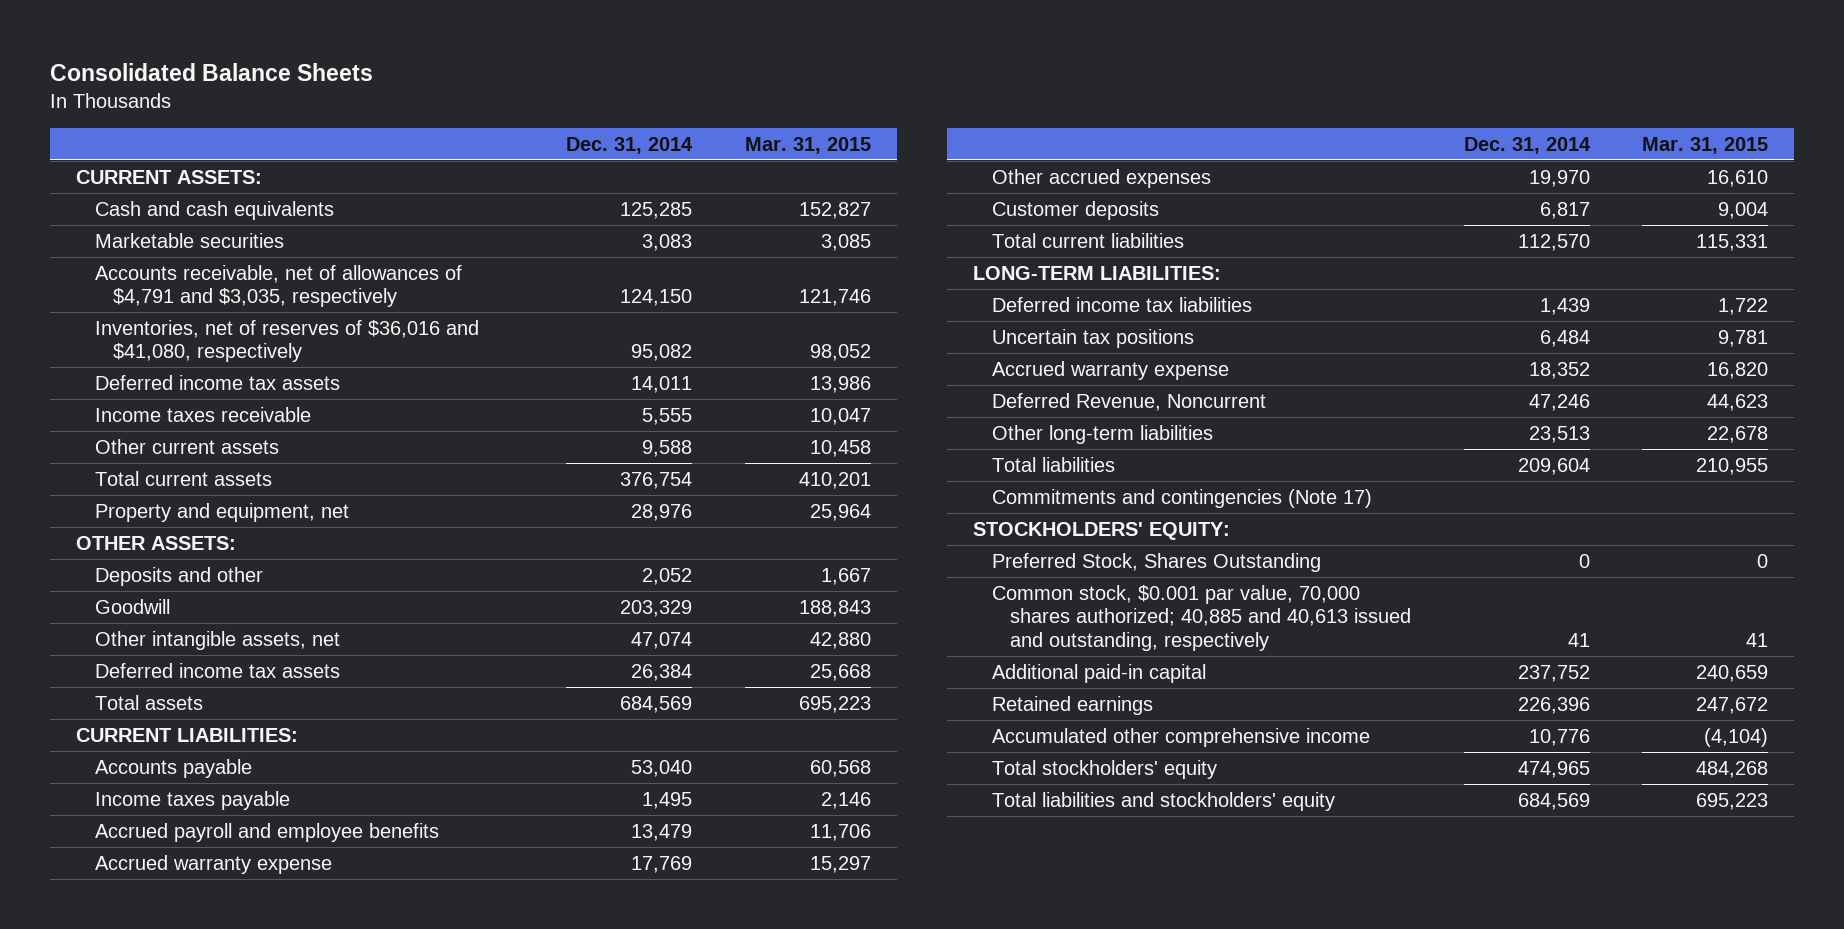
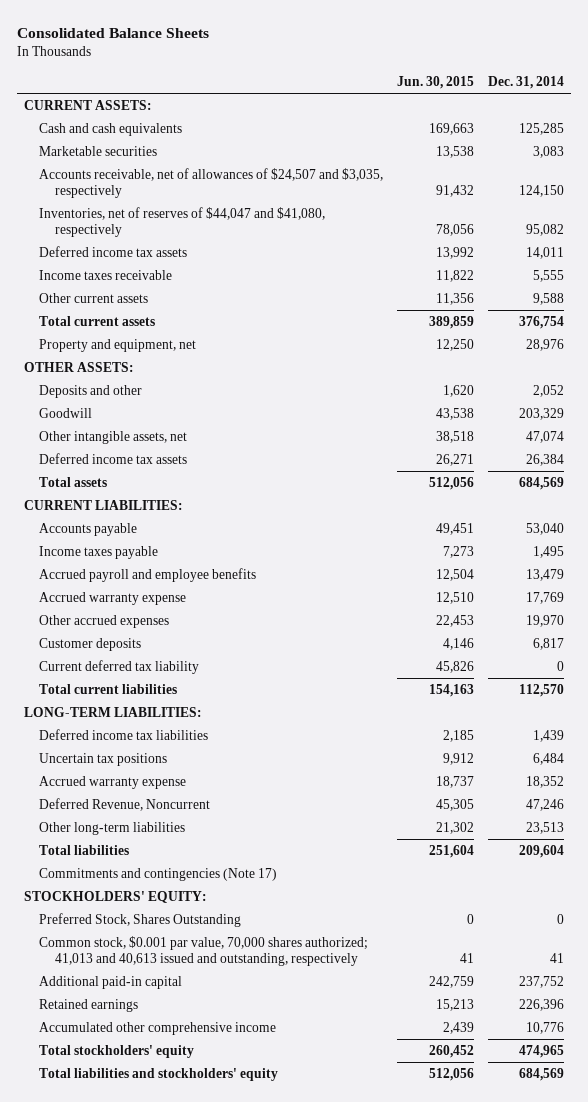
[744,136,871,154] Mar. 31, 2015 -> none
none -> [397,75,475,89] Jun. 30, 2015
[94,264,462,308] Accounts receivable, net of allowances of $4,791 and $3,035, respectively -> [39,168,384,198] Accounts receivable, net of allowances of $24,507 and $3,035, respectively
[94,319,479,363] Inventories, net of reserves of $36,016 and $41,080, respectively -> [39,207,326,237] Inventories, net of reserves of $44,047 and $41,080, respectively
none -> [39,660,200,675] Current deferred tax liability
[991,584,1411,651] Common stock, $0.001 par value, 70,000 shares authorized; 40,885 and 40,613 issued and outstanding, respectively -> [39,936,369,966] Common stock, $0.001 par value, 70,000 shares authorized; 41,013 and 40,613 issued and outstanding, respectively

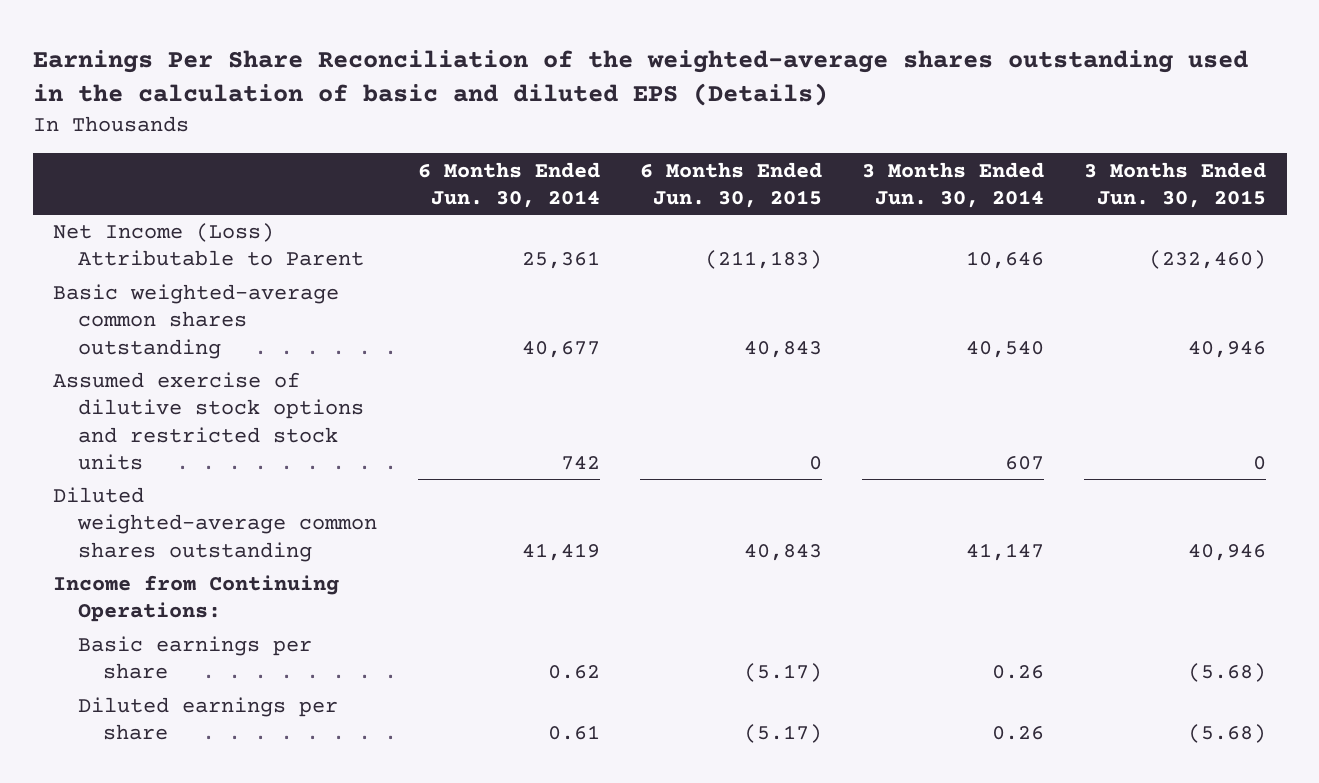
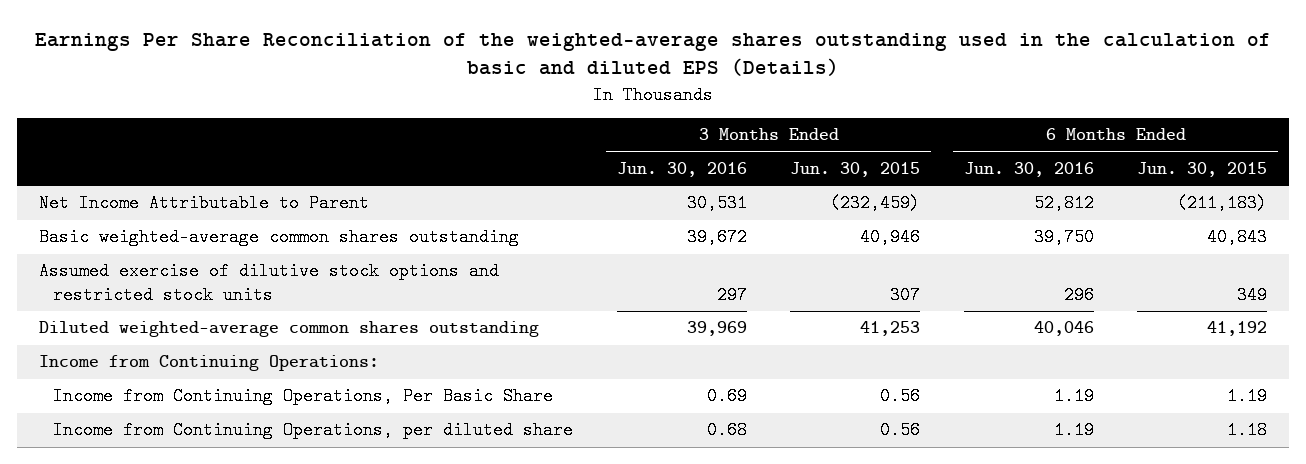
[417,161,600,208] 6 Months Ended Jun. 30, 2014 -> none
[862,161,1045,208] 3 Months Ended Jun. 30, 2014 -> none
none -> [616,162,747,178] Jun. 30, 2016
none -> [963,162,1094,178] Jun. 30, 2016
[53,223,365,267] Net Income (Loss) Attributable to Parent -> [38,194,369,213] Net Income Attributable to Parent
[1149,250,1267,270] (232,460) -> [830,194,921,213] (232,459)
[808,455,822,470] 0 -> [1237,286,1268,305] 349
[1253,455,1267,470] 0 -> [890,286,921,305] 307
[743,543,822,561] 40,843 -> [1207,321,1268,337] 41,192
[1188,543,1267,561] 40,946 -> [860,321,921,337] 41,253
[78,636,313,680] Basic earnings per share -> [53,387,554,406] Income from Continuing Operations, Per Basic Share
[743,663,822,683] (5.17) -> [1227,387,1268,406] 1.19
[1188,663,1267,683] (5.68) -> [880,387,921,406] 0.56
[78,697,339,741] Diluted earnings per share -> [53,421,574,440] Income from Continuing Operations, per diluted share
[743,724,822,744] (5.17) -> [1227,421,1268,440] 1.18
[1188,724,1267,744] (5.68) -> [880,421,921,440] 0.56

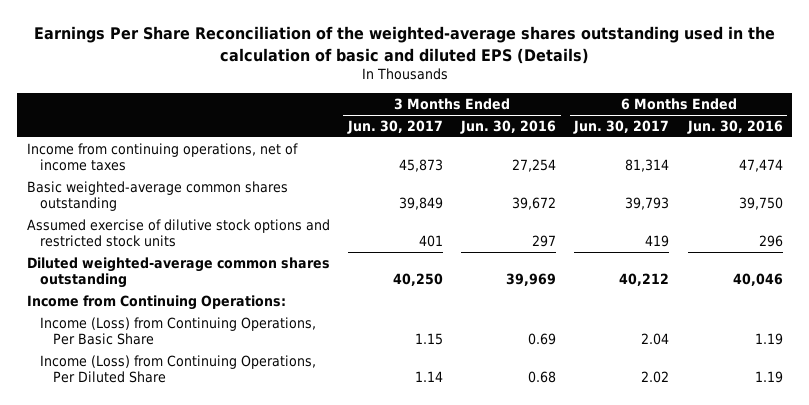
[790,162,921,178] Jun. 30, 2015 -> none
[1137,162,1268,178] Jun. 30, 2015 -> none
none -> [346,120,443,135] Jun. 30, 2017
none -> [573,120,670,135] Jun. 30, 2017
[38,194,369,213] Net Income Attributable to Parent -> none
none -> [26,142,298,172] Income from continuing operations, net of income taxes
[53,387,554,406] Income from Continuing Operations, Per Basic Share -> [39,316,316,346] Income (Loss) from Continuing Operations, Per Basic Share
[53,421,574,440] Income from Continuing Operations, per diluted share -> [39,354,316,384] Income (Loss) from Continuing Operations, Per Diluted Share

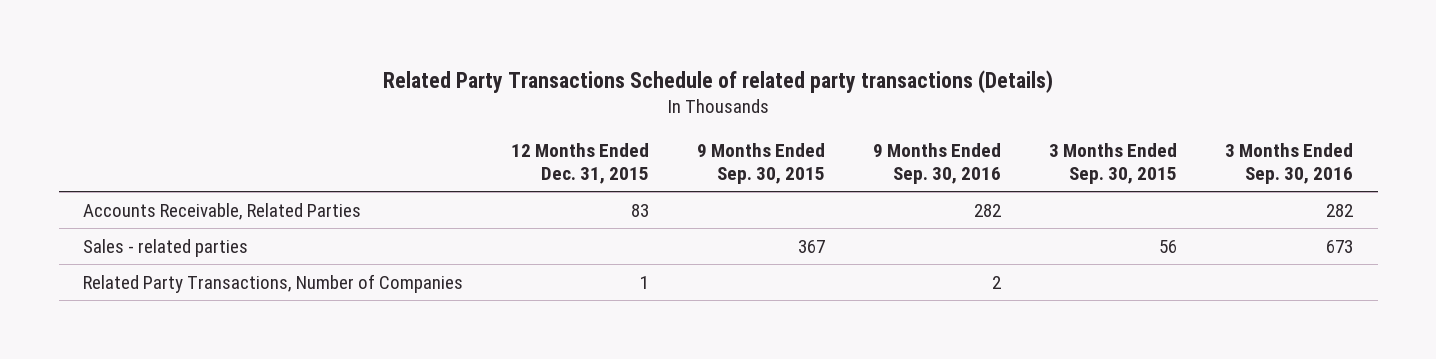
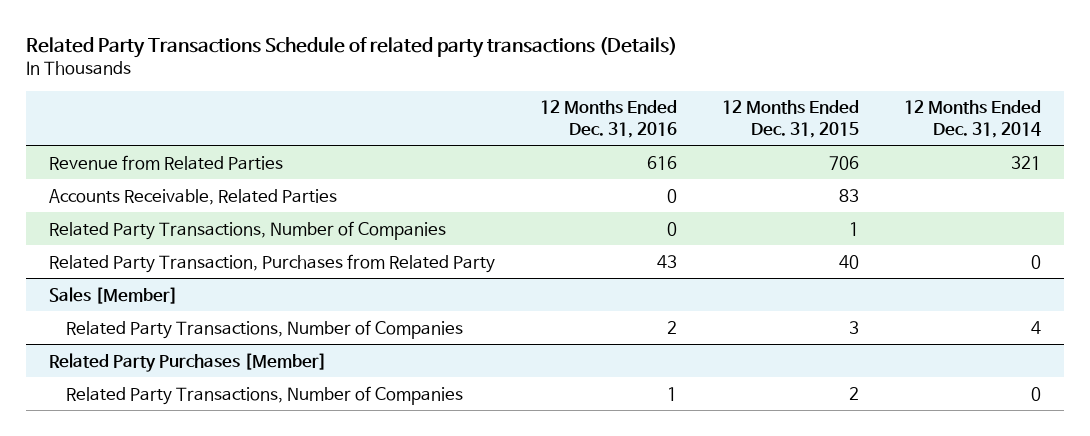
[697,142,826,185] 9 Months Ended Sep. 30, 2015 -> none
[873,142,1002,185] 9 Months Ended Sep. 30, 2016 -> none
[1049,142,1178,185] 3 Months Ended Sep. 30, 2015 -> none
[1225,142,1354,185] 3 Months Ended Sep. 30, 2016 -> none
none -> [539,100,677,138] 12 Months Ended Dec. 31, 2016
none -> [904,100,1042,138] 12 Months Ended Dec. 31, 2014
none -> [48,154,283,170] Revenue from Related Parties
[82,238,248,257] Sales - related parties -> none
none -> [48,253,495,273] Related Party Transaction, Purchases from Related Party
none -> [48,286,178,304] Sales [Member]
none -> [66,319,464,339] Related Party Transactions, Number of Companies
none -> [48,352,327,372] Related Party Purchases [Member]
none -> [66,385,464,405] Related Party Transactions, Number of Companies

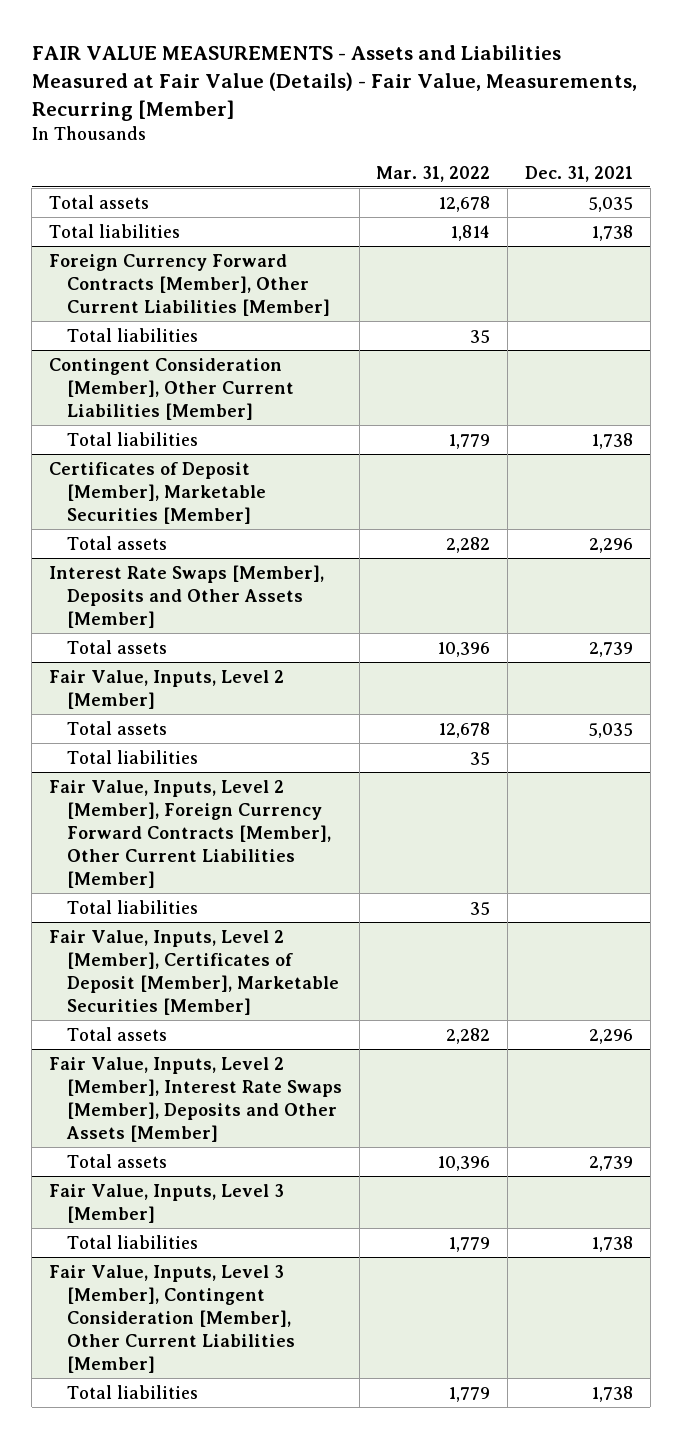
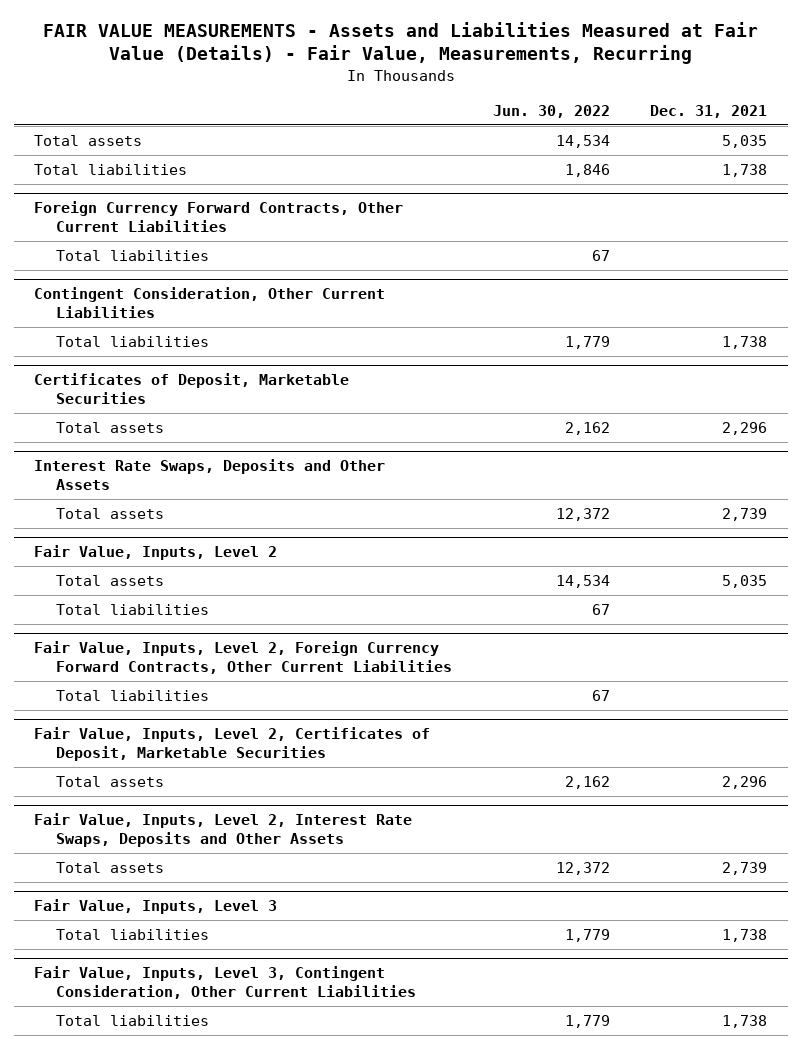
[31,44,637,121] FAIR VALUE MEASUREMENTS - Assets and Liabilities Measured at Fair Value (Details) - Fair Value, Measurements, Recurring [Member] -> [42,21,758,65] FAIR VALUE MEASUREMENTS - Assets and Liabilities Measured at Fair Value (Details) - Fair Value, Measurements, Recurring
[376,165,491,182] Mar. 31, 2022 -> none
none -> [492,104,610,118] Jun. 30, 2022
[49,253,330,316] Foreign Currency Forward Contracts [Member], Other Current Liabilities [Member] -> [33,201,403,232] Foreign Currency Forward Contracts, Other Current Liabilities
[49,357,294,420] Contingent Consideration [Member], Other Current Liabilities [Member] -> [33,287,385,318] Contingent Consideration, Other Current Liabilities
[49,461,266,524] Certificates of Deposit [Member], Marketable Securities [Member] -> [33,373,349,404] Certificates of Deposit, Marketable Securities
[49,564,325,628] Interest Rate Swaps [Member], Deposits and Other Assets [Member] -> [33,459,385,490] Interest Rate Swaps, Deposits and Other Assets
[49,669,285,709] Fair Value, Inputs, Level 2 [Member] -> [33,545,277,561] Fair Value, Inputs, Level 2
[49,779,331,888] Fair Value, Inputs, Level 2 [Member], Foreign Currency Forward Contracts [Member], Other Current Liabilities [Member] -> [33,641,452,674] Fair Value, Inputs, Level 2, Foreign Currency Forward Contracts, Other Current Liabilities
[49,929,339,1015] Fair Value, Inputs, Level 2 [Member], Certificates of Deposit [Member], Marketable Securities [Member] -> [33,727,430,761] Fair Value, Inputs, Level 2, Certificates of Deposit, Marketable Securities
[49,1056,342,1142] Fair Value, Inputs, Level 2 [Member], Interest Rate Swaps [Member], Deposits and Other Assets [Member] -> [33,813,412,847] Fair Value, Inputs, Level 2, Interest Rate Swaps, Deposits and Other Assets
[49,1183,285,1223] Fair Value, Inputs, Level 3 [Member] -> [33,899,277,915] Fair Value, Inputs, Level 3
[49,1264,295,1373] Fair Value, Inputs, Level 3 [Member], Contingent Consideration [Member], Other Current Liabilities [Member] -> [33,966,416,999] Fair Value, Inputs, Level 3, Contingent Consideration, Other Current Liabilities

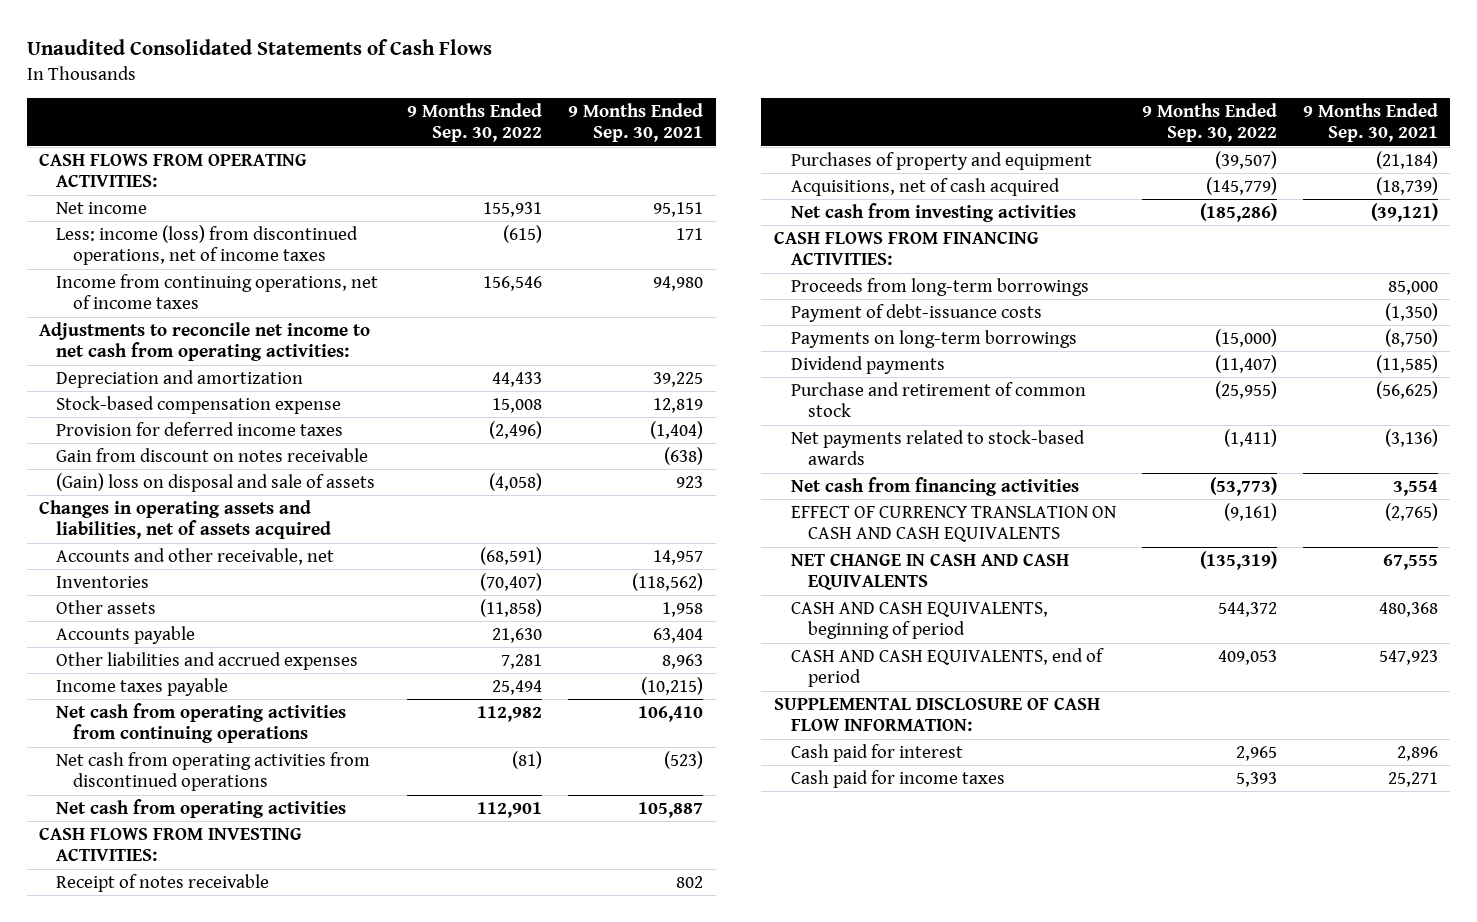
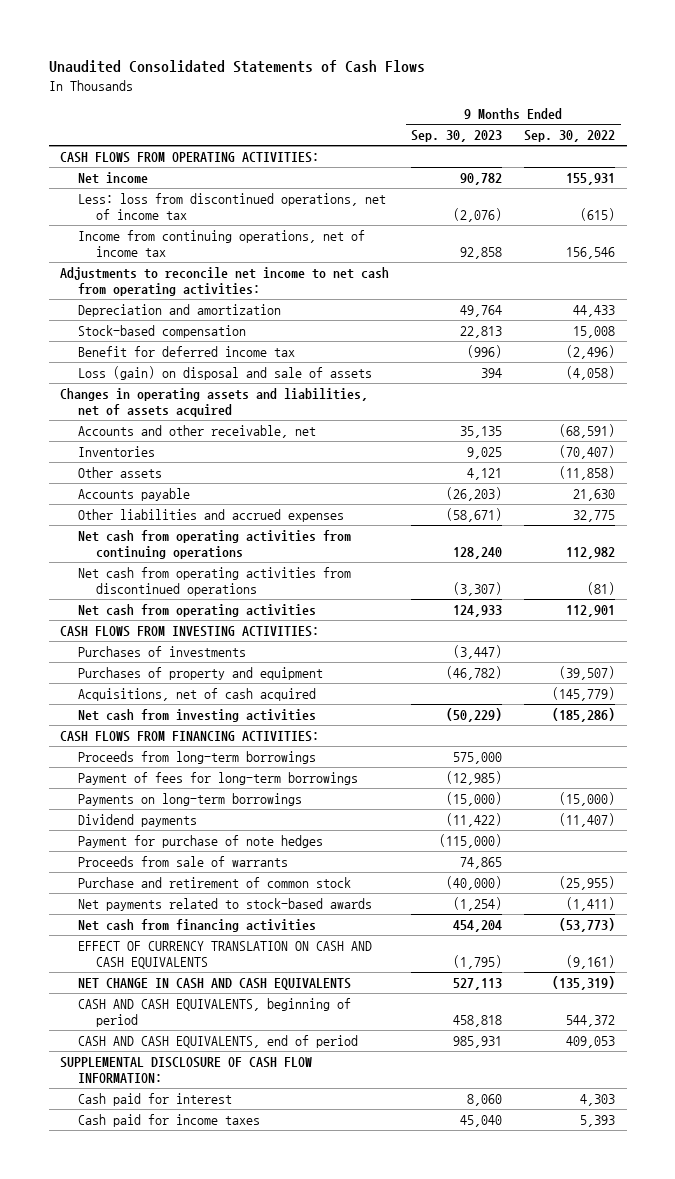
[567,102,703,143] 9 Months Ended Sep. 30, 2021 -> none
none -> [411,130,503,143] Sep. 30, 2023
[56,224,359,266] Less: income (loss) from discontinued operations, net of income taxes -> [77,192,386,221] Less: loss from discontinued operations, net of income tax
[56,273,379,310] Income from continuing operations, net of income taxes -> [77,229,365,258] Income from continuing operations, net of income tax
[56,447,369,462] Gain from discount on notes receivable -> none
[56,395,342,414] Stock-based compensation expense -> [77,324,246,338] Stock-based compensation
[56,421,344,436] Provision for deferred income taxes -> [77,345,295,357] Benefit for deferred income tax
[56,472,376,492] (Gain) loss on disposal and sale of assets -> [77,365,372,380] Loss (gain) on disposal and sale of assets
[56,677,229,696] Income taxes payable -> none
[501,653,543,669] 7,281 -> [573,509,616,522] 32,775
[56,873,270,892] Receipt of notes receivable -> none
none -> [77,645,246,657] Purchases of investments
[791,303,1043,322] Payment of debt-issuance costs -> none
none -> [77,771,358,785] Payment of fees for long-term borrowings
none -> [77,834,323,848] Payment for purchase of note hedges
none -> [77,855,288,867] Proceeds from sale of warrants
[1235,745,1277,761] 2,965 -> [580,1093,616,1106] 4,303

